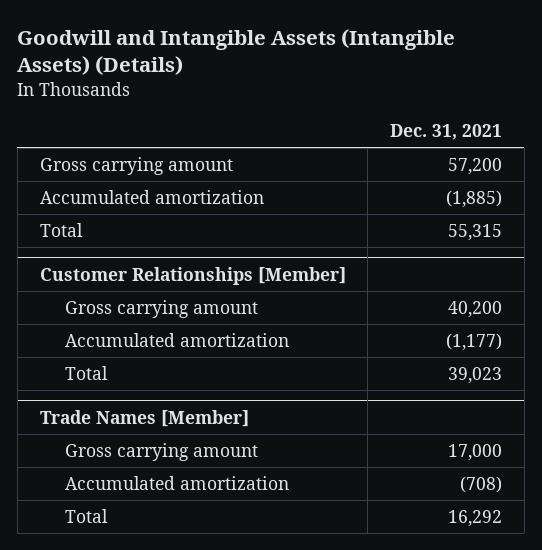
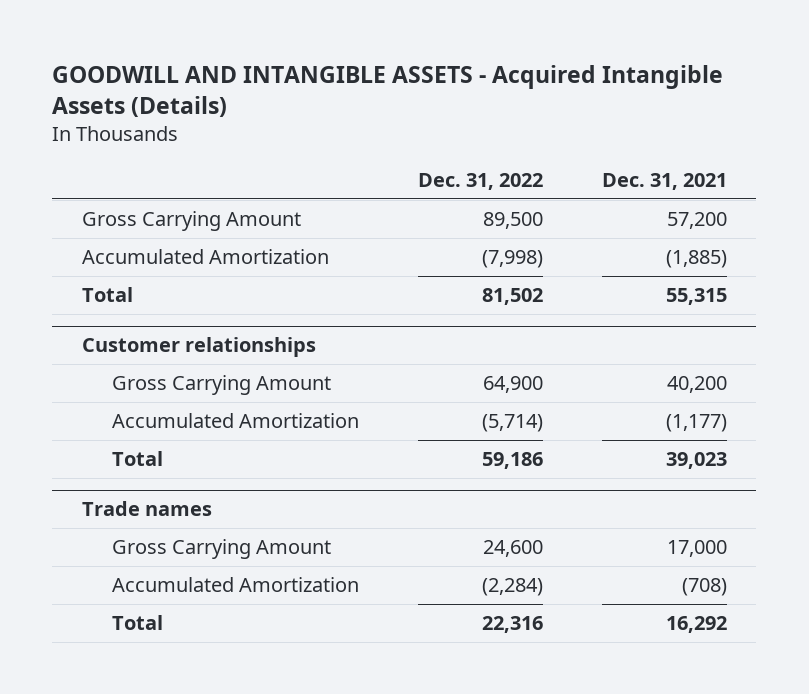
[17,28,456,76] Goodwill and Intangible Assets (Intangible Assets) (Details) -> [52,65,724,118] GOODWILL AND INTANGIBLE ASSETS - Acquired Intangible Assets (Details)
none -> [418,173,544,191] Dec. 31, 2022
[39,157,233,176] Gross carrying amount -> [81,210,301,231] Gross Carrying Amount
[39,190,264,205] Accumulated amortization -> [81,248,329,264] Accumulated Amortization
[39,266,346,285] Customer Relationships [Member] -> [81,337,316,358] Customer relationships
[65,300,259,319] Gross carrying amount -> [112,374,332,395] Gross Carrying Amount
[65,333,290,348] Accumulated amortization -> [112,412,360,428] Accumulated Amortization
[39,409,249,427] Trade Names [Member] -> [81,501,212,517] Trade names
[65,443,259,462] Gross carrying amount -> [112,538,332,559] Gross Carrying Amount
[65,476,290,491] Accumulated amortization -> [112,576,360,592] Accumulated Amortization

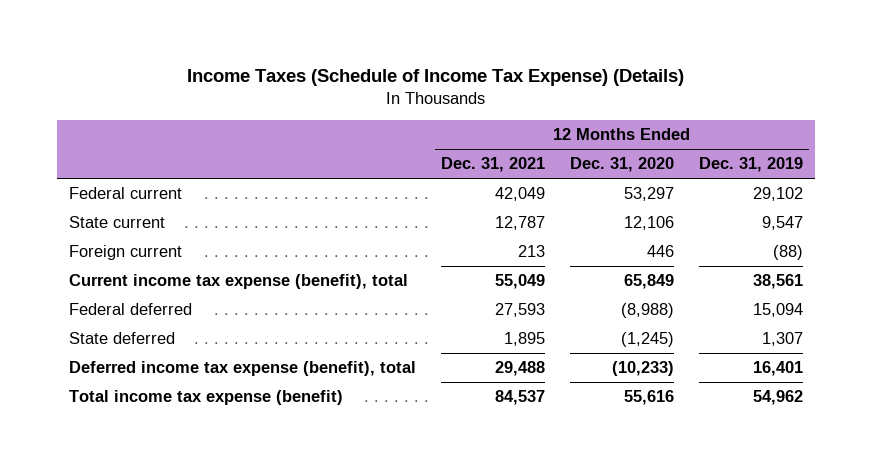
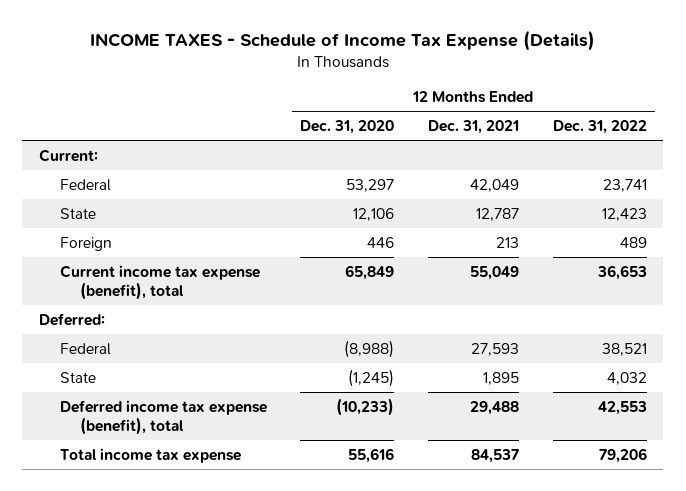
[186,68,684,86] Income Taxes (Schedule of Income Tax Expense) (Details) -> [89,30,595,52] INCOME TAXES - Schedule of Income Tax Expense (Details)
[698,157,803,173] Dec. 31, 2019 -> none
none -> [552,120,647,135] Dec. 31, 2022
none -> [39,148,99,162] Current:
[69,187,183,200] Federal current -> [59,178,111,191] Federal
[69,216,166,229] State current -> [59,207,96,219] State
[69,245,183,261] Foreign current -> [59,236,112,251] Foreign
none -> [39,312,106,326] Deferred:
[69,303,193,316] Federal deferred -> [59,342,111,355] Federal
[69,332,176,345] State deferred -> [59,371,96,383] State
[69,390,344,406] Total income tax expense (benefit) -> [59,447,241,463] Total income tax expense

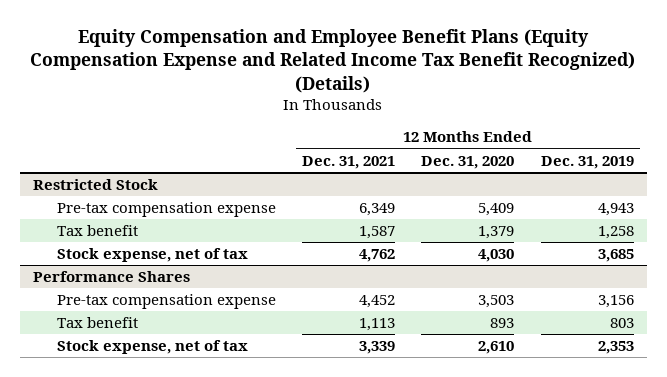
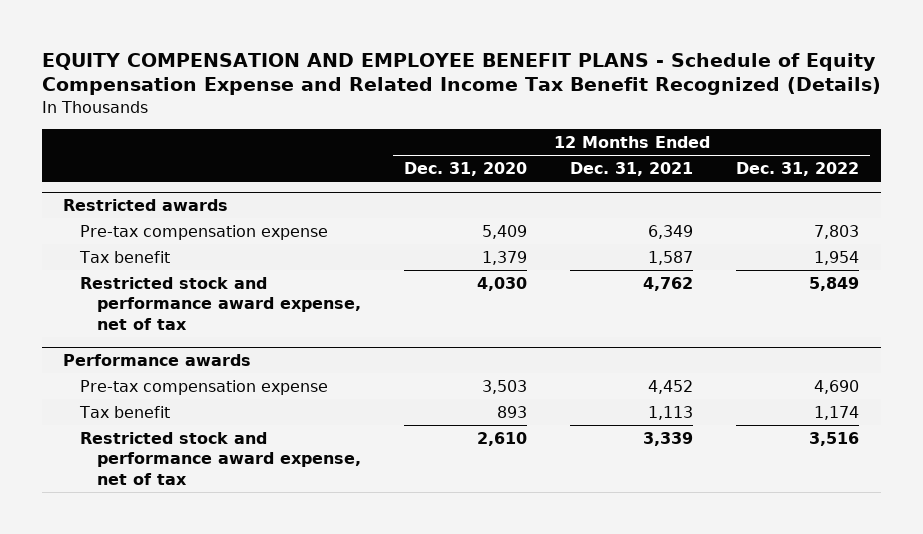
[30,29,636,93] Equity Compensation and Employee Benefit Plans (Equity Compensation Expense and Related Income Tax Benefit Recognized) (Details) -> [41,52,881,96] EQUITY COMPENSATION AND EMPLOYEE BENEFIT PLANS - Schedule of Equity Compensation Expense and Related Income Tax Benefit Recognized (Details)
[540,155,634,169] Dec. 31, 2019 -> none
none -> [736,162,860,177] Dec. 31, 2022
[32,179,158,191] Restricted Stock -> [63,199,229,212] Restricted awards
[56,248,248,263] Stock expense, net of tax -> [79,276,361,330] Restricted stock and performance award expense, net of tax
[32,271,190,283] Performance Shares -> [63,354,252,367] Performance awards
[56,340,248,355] Stock expense, net of tax -> [79,431,361,485] Restricted stock and performance award expense, net of tax

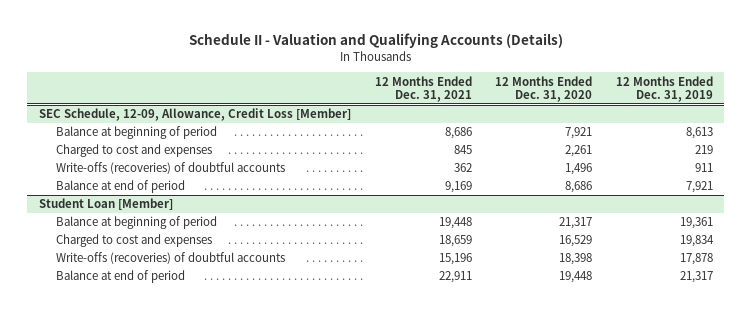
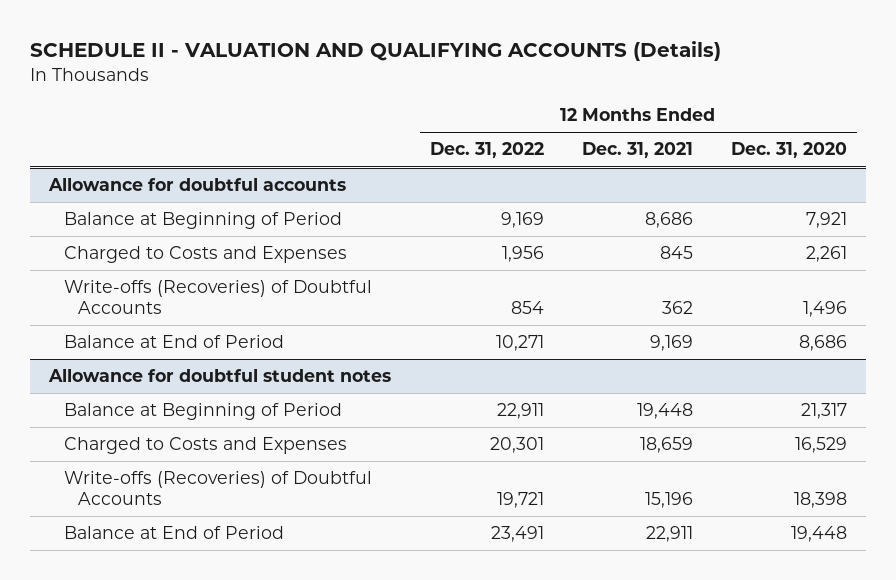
[188,33,563,49] Schedule II - Valuation and Qualifying Accounts (Details) -> [30,41,722,62] SCHEDULE II - VALUATION AND QUALIFYING ACCOUNTS (Details)
[615,75,713,103] 12 Months Ended Dec. 31, 2019 -> none
none -> [429,142,544,159] Dec. 31, 2022
[38,108,351,122] SEC Schedule, 12-09, Allowance, Credit Loss [Member] -> [48,178,347,192] Allowance for doubtful accounts
[56,126,218,140] Balance at beginning of period -> [63,212,342,230] Balance at Beginning of Period
[56,144,213,158] Charged to cost and expenses -> [63,246,347,264] Charged to Costs and Expenses
[56,162,286,175] Write-offs (recoveries) of doubtful accounts -> [63,280,372,314] Write-offs (Recoveries) of Doubtful Accounts
[56,180,186,194] Balance at end of period -> [63,335,284,349] Balance at End of Period
[38,198,173,211] Student Loan [Member] -> [48,369,392,383] Allowance for doubtful student notes
[56,216,218,230] Balance at beginning of period -> [63,403,342,421] Balance at Beginning of Period
[56,234,213,248] Charged to cost and expenses -> [63,437,347,455] Charged to Costs and Expenses
[56,252,286,265] Write-offs (recoveries) of doubtful accounts -> [63,471,372,505] Write-offs (Recoveries) of Doubtful Accounts
[56,270,186,284] Balance at end of period -> [63,526,284,540] Balance at End of Period

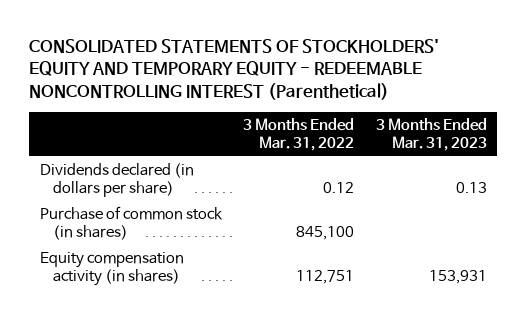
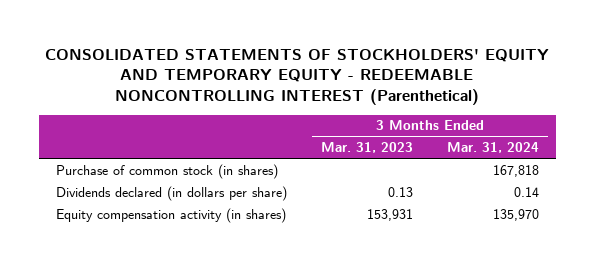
[243,117,355,152] 3 Months Ended Mar. 31, 2022 -> none
none -> [447,142,540,154] Mar. 31, 2024
[40,163,195,198] Dividends declared (in dollars per share) -> [55,185,287,201] Dividends declared (in dollars per share)

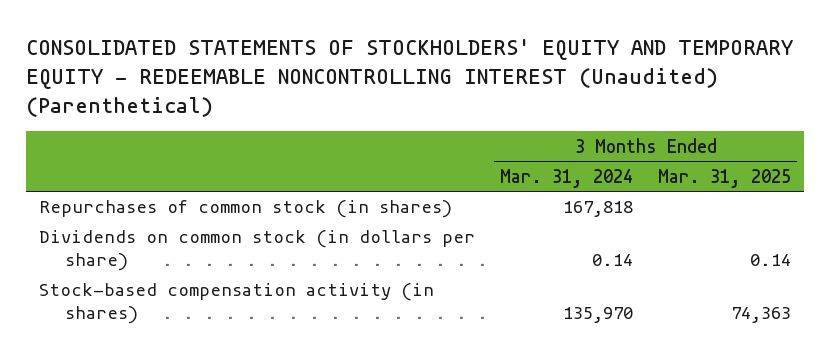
[45,48,550,106] CONSOLIDATED STATEMENTS OF STOCKHOLDERS' EQUITY AND TEMPORARY EQUITY - REDEEMABLE NONCONTROLLING INTEREST (Parenthetical) -> [26,39,794,117] CONSOLIDATED STATEMENTS OF STOCKHOLDERS' EQUITY AND TEMPORARY EQUITY - REDEEMABLE NONCONTROLLING INTEREST (Unaudited) (Parenthetical)
[320,142,413,154] Mar. 31, 2023 -> none
none -> [658,168,792,188] Mar. 31, 2025
[55,163,278,179] Purchase of common stock (in shares) -> [39,200,453,219] Repurchases of common stock (in shares)
[55,185,287,201] Dividends declared (in dollars per share) -> [39,230,476,272] Dividends on common stock (in dollars per share)
[55,207,286,223] Equity compensation activity (in shares) -> [39,283,435,325] Stock-based compensation activity (in shares)

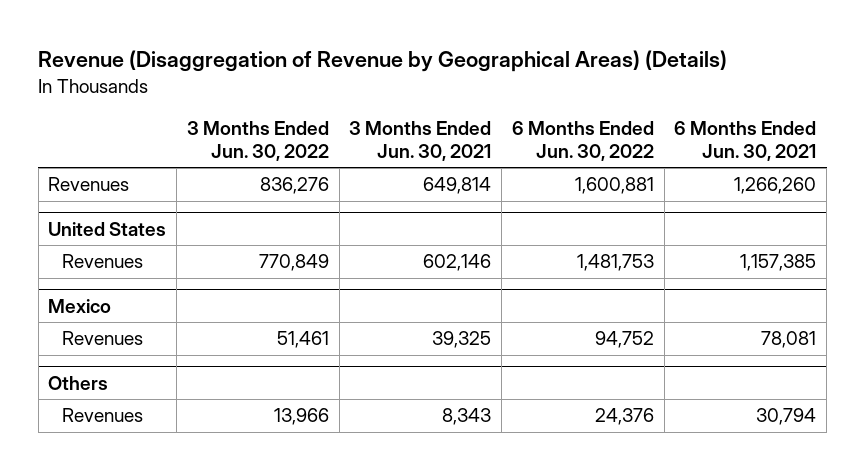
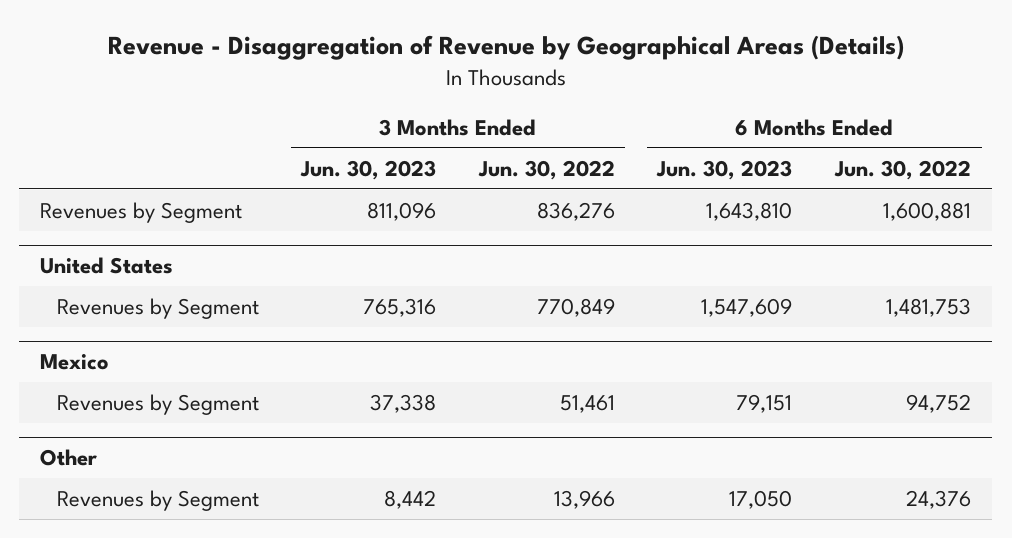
[38,50,728,73] Revenue (Disaggregation of Revenue by Geographical Areas) (Details) -> [107,35,904,61] Revenue - Disaggregation of Revenue by Geographical Areas (Details)
[349,120,492,161] 3 Months Ended Jun. 30, 2021 -> none
[674,120,817,161] 6 Months Ended Jun. 30, 2021 -> none
none -> [300,159,437,180] Jun. 30, 2023
none -> [656,159,793,180] Jun. 30, 2023
[48,177,130,192] Revenues -> [40,201,243,223] Revenues by Segment
[61,254,143,269] Revenues -> [56,297,259,319] Revenues by Segment
[61,331,143,346] Revenues -> [56,393,259,415] Revenues by Segment
[48,375,109,390] Others -> [40,449,98,467] Other
[61,408,143,423] Revenues -> [56,489,259,511] Revenues by Segment

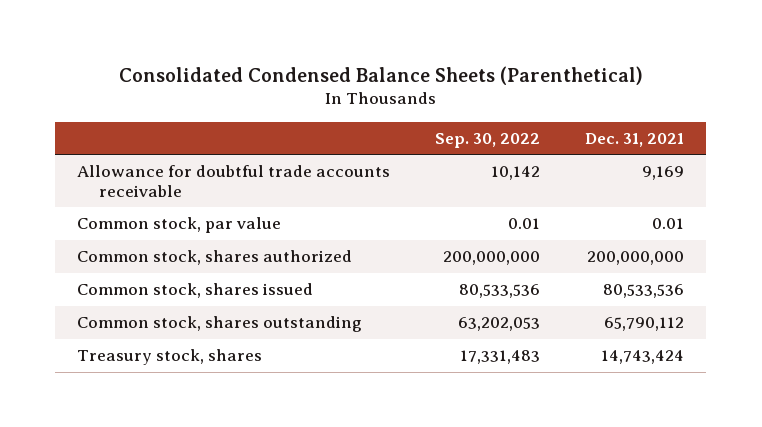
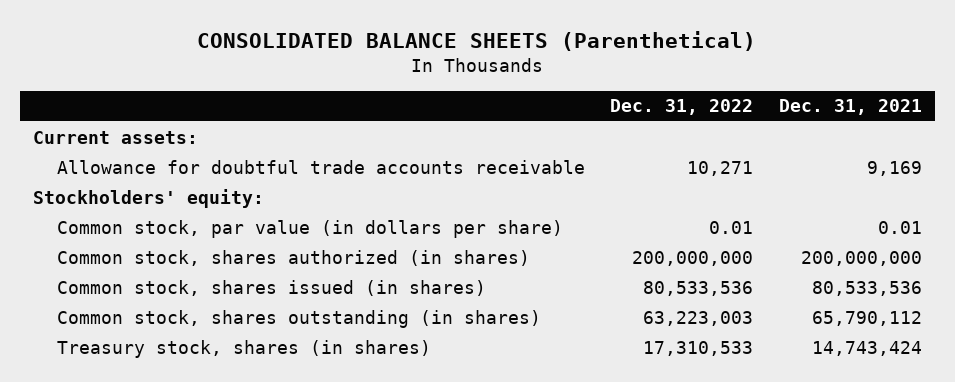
[118,65,643,85] Consolidated Condensed Balance Sheets (Parenthetical) -> [197,30,757,51] CONSOLIDATED BALANCE SHEETS (Parenthetical)
[435,132,541,148] Sep. 30, 2022 -> none
none -> [610,99,754,116] Dec. 31, 2022
none -> [32,130,198,144] Current assets:
none -> [32,188,264,208] Stockholders' equity:
[77,217,282,234] Common stock, par value -> [56,219,563,238] Common stock, par value (in dollars per share)
[77,250,353,266] Common stock, shares authorized -> [56,249,530,266] Common stock, shares authorized (in shares)
[77,283,314,299] Common stock, shares issued -> [56,279,486,296] Common stock, shares issued (in shares)
[77,316,363,333] Common stock, shares outstanding -> [56,309,541,328] Common stock, shares outstanding (in shares)
[77,349,263,366] Treasury stock, shares -> [56,339,431,358] Treasury stock, shares (in shares)

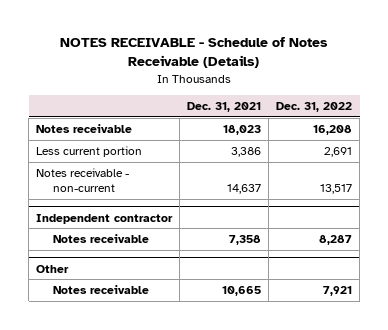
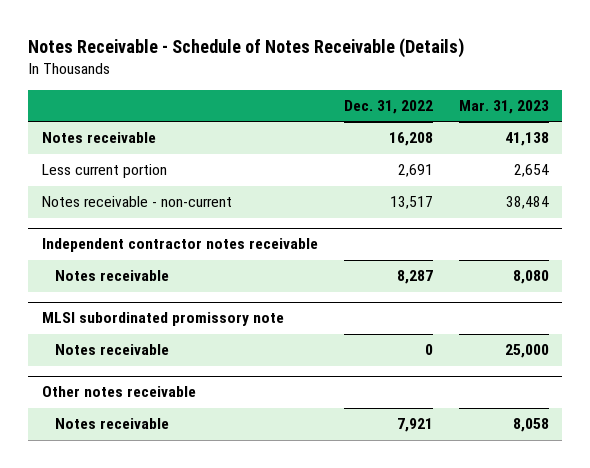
[60,37,329,69] NOTES RECEIVABLE - Schedule of Notes Receivable (Details) -> [28,37,465,58] Notes Receivable - Schedule of Notes Receivable (Details)
[187,102,262,113] Dec. 31, 2021 -> none
none -> [458,100,549,115] Mar. 31, 2023
[36,213,174,224] Independent contractor -> [41,238,318,253] Independent contractor notes receivable
none -> [41,312,284,327] MLSI subordinated promissory note
none -> [55,344,170,356] Notes receivable
[36,264,70,273] Other -> [41,386,196,398] Other notes receivable

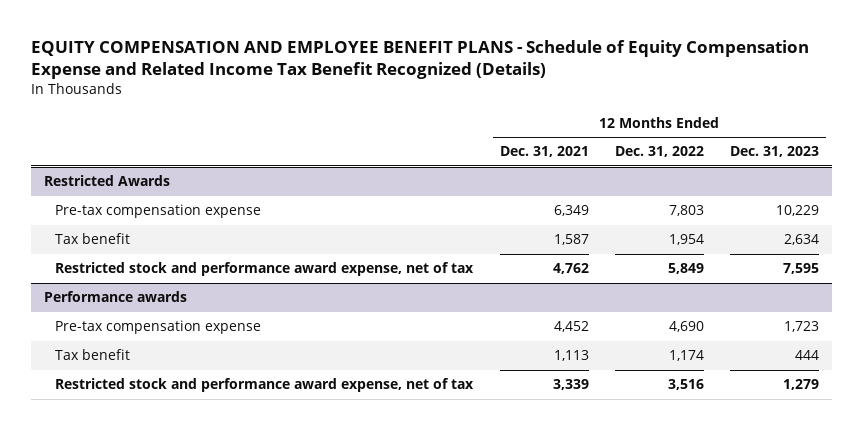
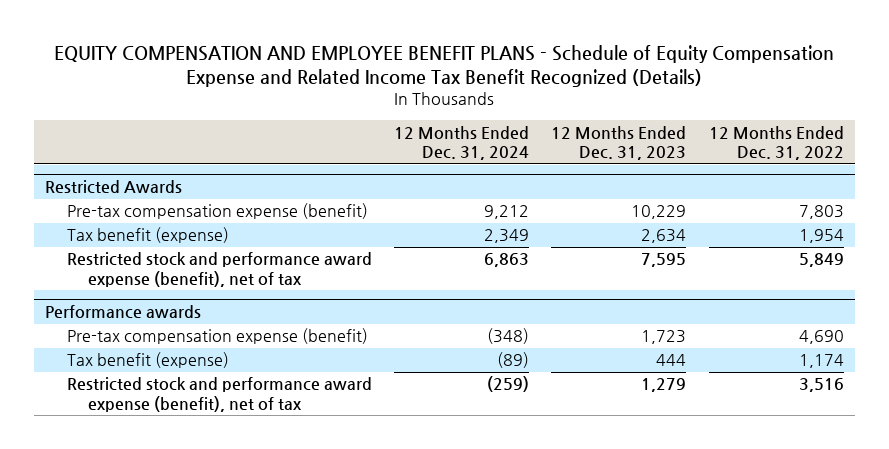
[499,146,589,158] Dec. 31, 2021 -> none
none -> [394,125,530,161] 12 Months Ended Dec. 31, 2024
[55,204,262,219] Pre-tax compensation expense -> [66,203,368,220] Pre-tax compensation expense (benefit)
[55,233,131,245] Tax benefit -> [66,227,229,244] Tax benefit (expense)
[55,262,475,277] Restricted stock and performance award expense, net of tax -> [66,252,372,288] Restricted stock and performance award expense (benefit), net of tax
[55,320,262,335] Pre-tax compensation expense -> [66,328,368,345] Pre-tax compensation expense (benefit)
[55,349,131,361] Tax benefit -> [66,352,229,369] Tax benefit (expense)
[55,378,475,393] Restricted stock and performance award expense, net of tax -> [66,377,372,413] Restricted stock and performance award expense (benefit), net of tax

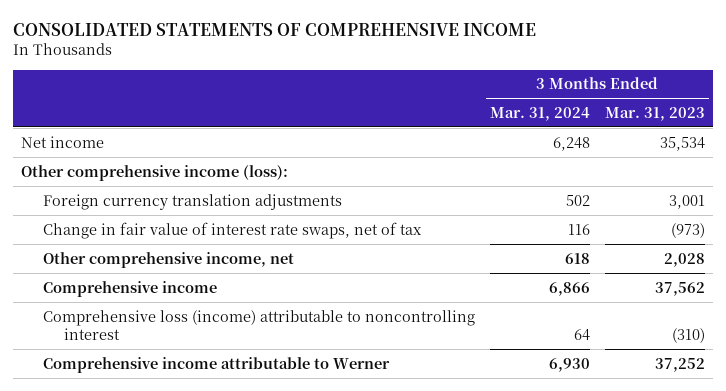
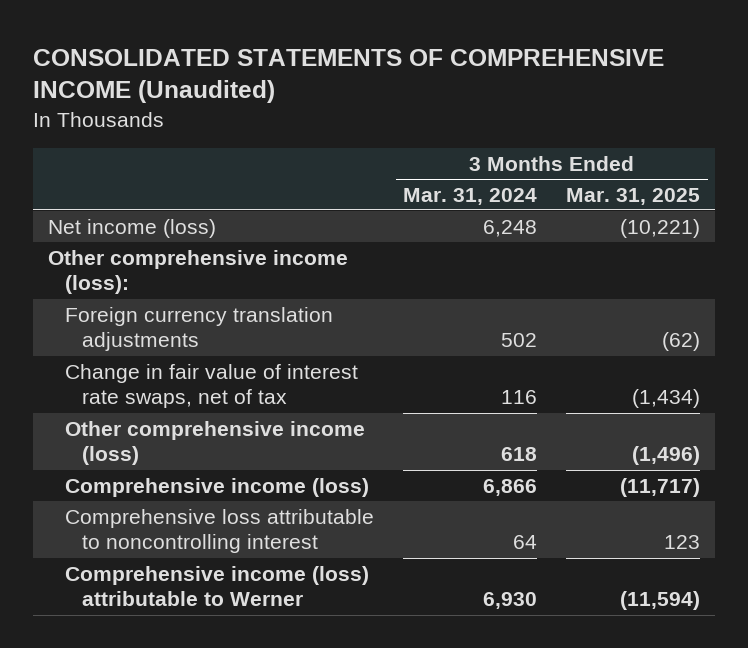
[13,22,537,36] CONSOLIDATED STATEMENTS OF COMPREHENSIVE INCOME -> [32,48,664,104] CONSOLIDATED STATEMENTS OF COMPREHENSIVE INCOME (Unaudited)
[605,106,706,121] Mar. 31, 2023 -> none
none -> [566,187,701,205] Mar. 31, 2025
[20,135,104,148] Net income -> [47,218,216,238] Net income (loss)
[42,251,294,268] Other comprehensive income, net -> [64,420,365,466] Other comprehensive income (loss)
[42,280,217,297] Comprehensive income -> [64,477,369,497] Comprehensive income (loss)
[42,309,475,340] Comprehensive loss (income) attributable to noncontrolling interest -> [64,508,374,554] Comprehensive loss attributable to noncontrolling interest
[42,356,390,373] Comprehensive income attributable to Werner -> [64,565,369,607] Comprehensive income (loss) attributable to Werner

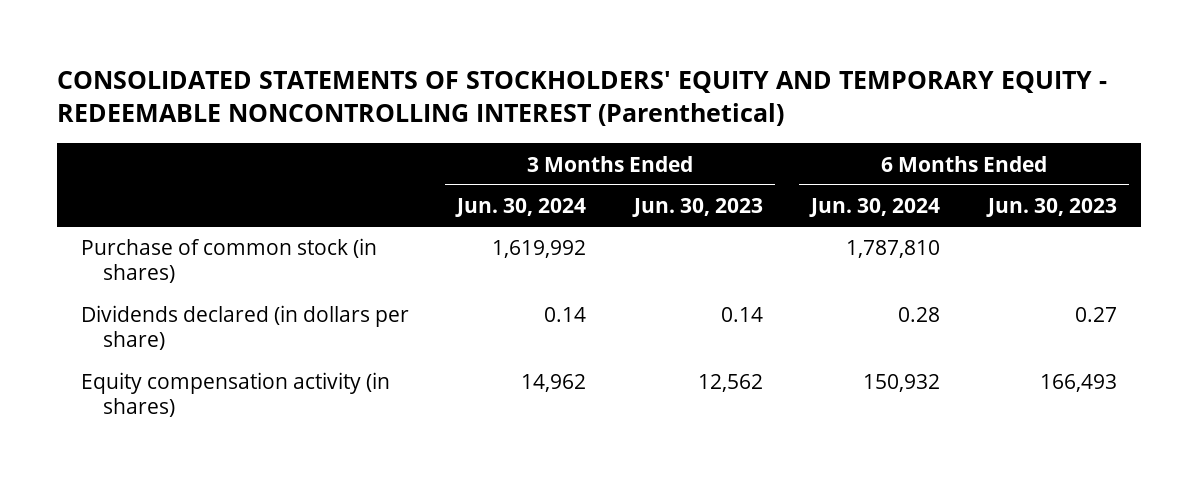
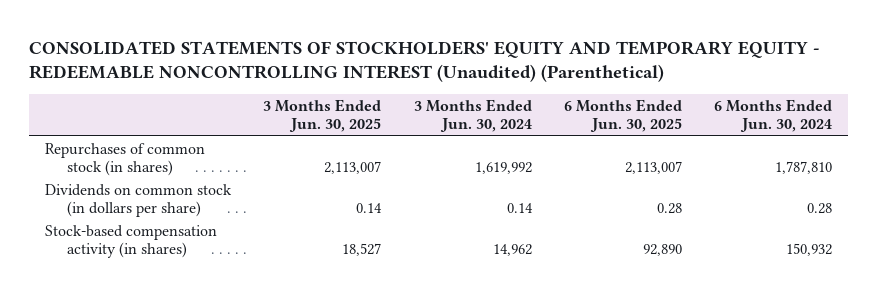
[56,71,1107,127] CONSOLIDATED STATEMENTS OF STOCKHOLDERS' EQUITY AND TEMPORARY EQUITY - REDEEMABLE NONCONTROLLING INTEREST (Parenthetical) -> [29,40,821,83] CONSOLIDATED STATEMENTS OF STOCKHOLDERS' EQUITY AND TEMPORARY EQUITY - REDEEMABLE NONCONTROLLING INTEREST (Unaudited) (Parenthetical)
[631,197,763,217] Jun. 30, 2023 -> none
[985,197,1117,217] Jun. 30, 2023 -> none
none -> [263,98,382,133] 3 Months Ended Jun. 30, 2025
none -> [563,98,682,133] 6 Months Ended Jun. 30, 2025
[80,238,377,284] Purchase of common stock (in shares) -> [45,142,206,177] Repurchases of common stock (in shares)
[80,305,409,351] Dividends declared (in dollars per share) -> [45,183,233,218] Dividends on common stock (in dollars per share)
[80,372,390,418] Equity compensation activity (in shares) -> [45,224,218,259] Stock-based compensation activity (in shares)

